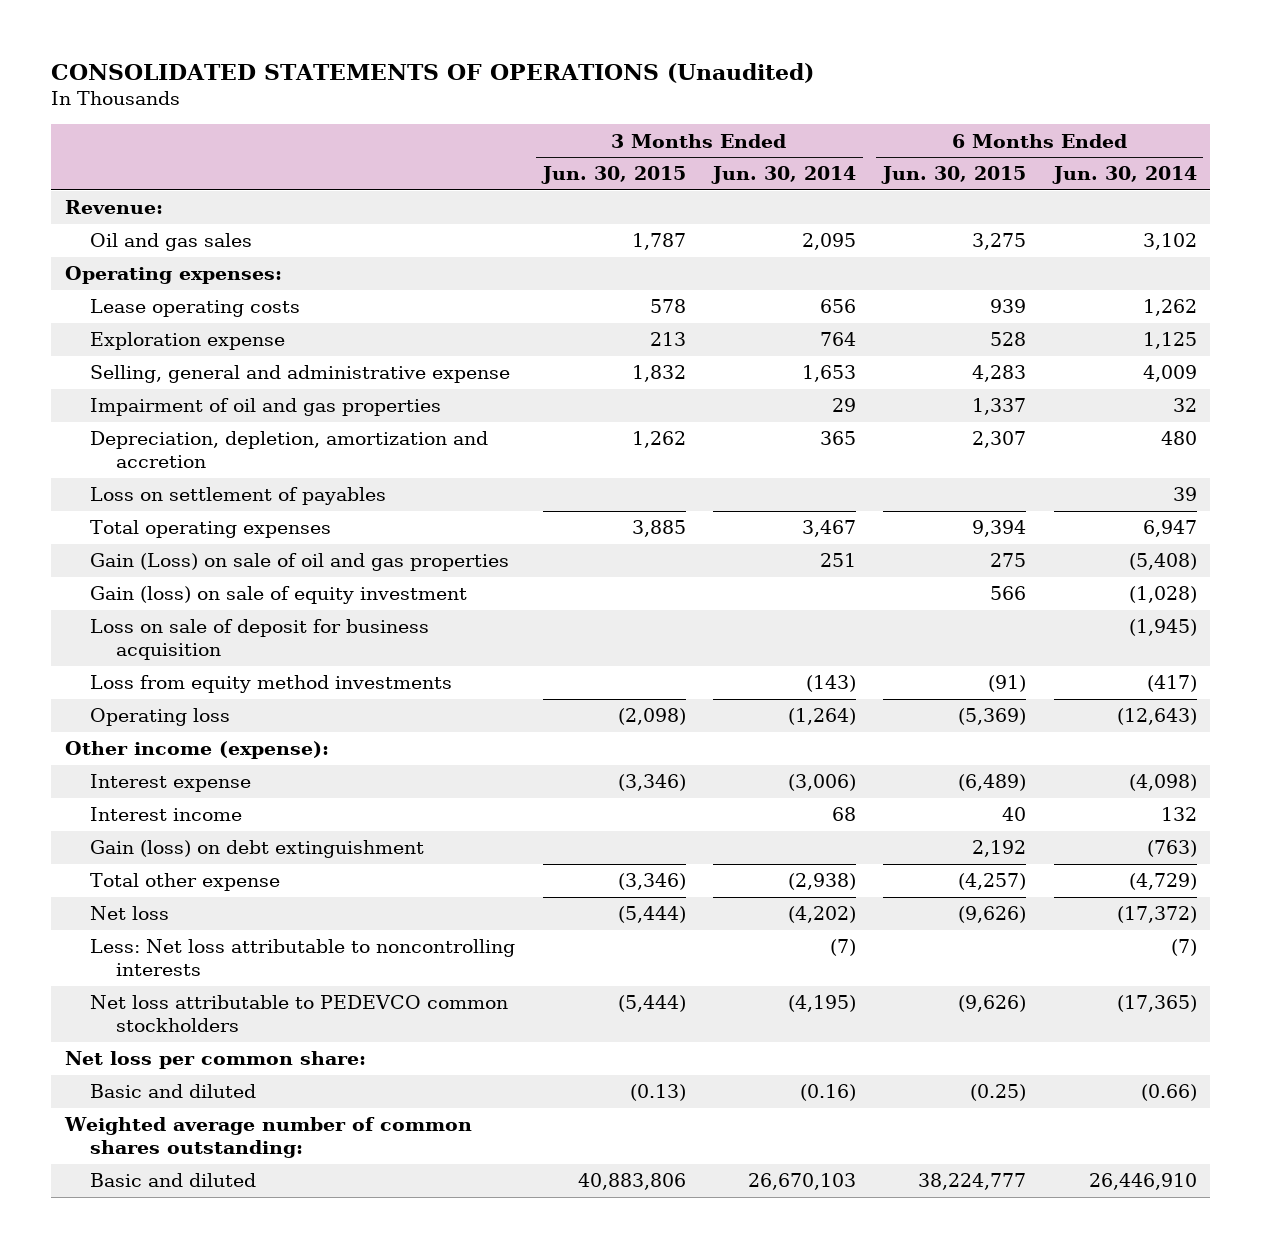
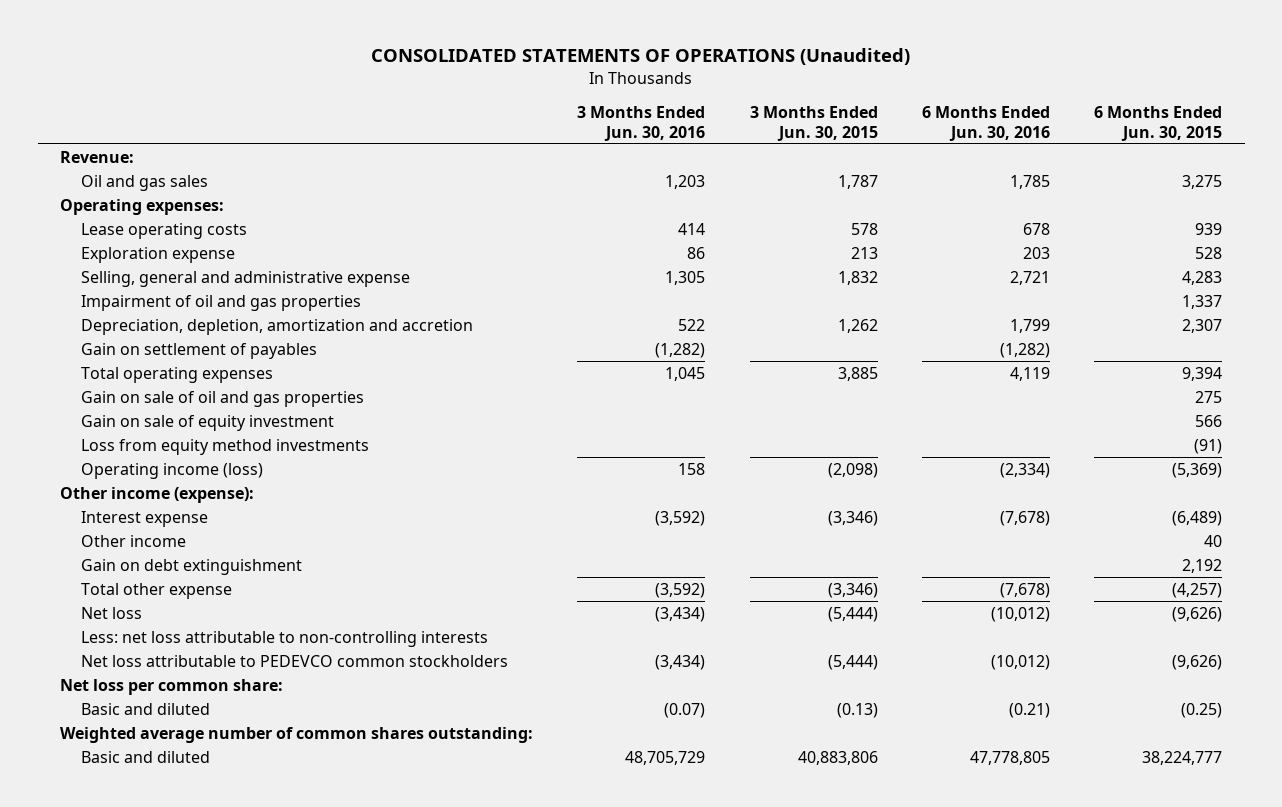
[710,166,856,185] Jun. 30, 2014 -> none
[1051,166,1197,185] Jun. 30, 2014 -> none
none -> [577,105,706,141] 3 Months Ended Jun. 30, 2016
none -> [922,105,1051,141] 6 Months Ended Jun. 30, 2016
[90,487,387,506] Loss on settlement of payables -> [80,342,317,359] Gain on settlement of payables
[90,619,430,661] Loss on sale of deposit for business acquisition -> none
[90,553,510,572] Gain (Loss) on sale of oil and gas properties -> [80,390,364,407] Gain on sale of oil and gas properties
[90,586,468,605] Gain (loss) on sale of equity investment -> [80,414,334,431] Gain on sale of equity investment
[90,708,231,727] Operating loss -> [80,462,263,479] Operating income (loss)
[90,807,243,822] Interest income -> none
none -> [80,534,186,547] Other income
[90,840,425,859] Gain (loss) on debt extinguishment -> [80,558,302,575] Gain on debt extinguishment
[90,939,516,977] Less: Net loss attributable to noncontrolling interests -> [80,630,488,647] Less: net loss attributable to non-controlling interests

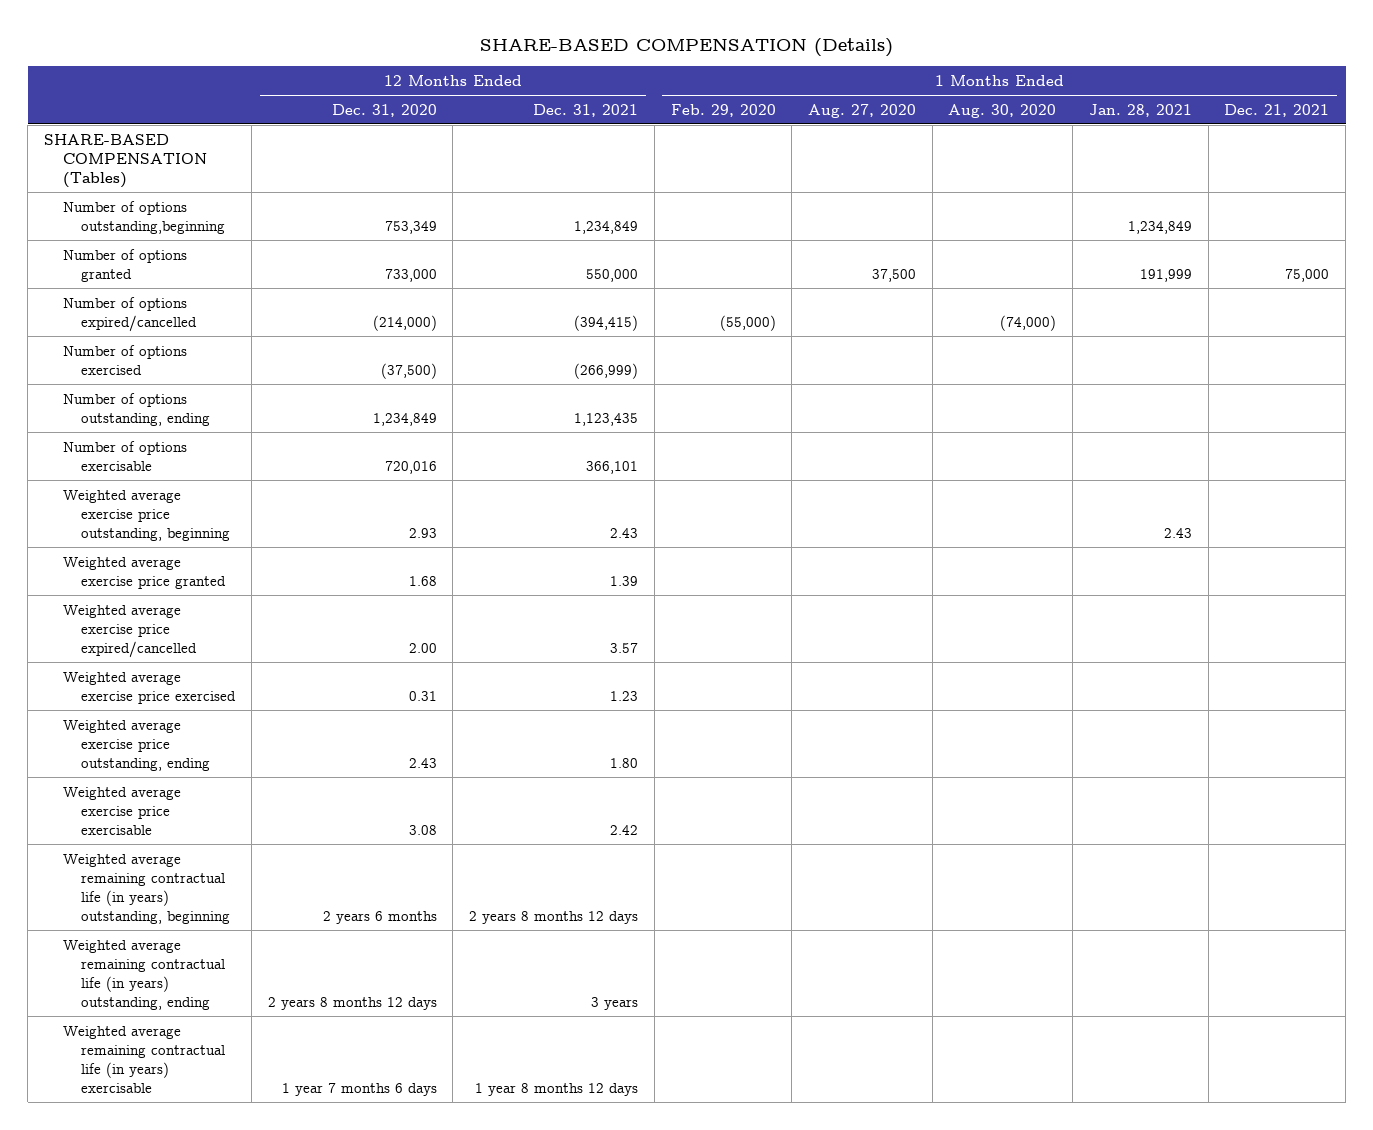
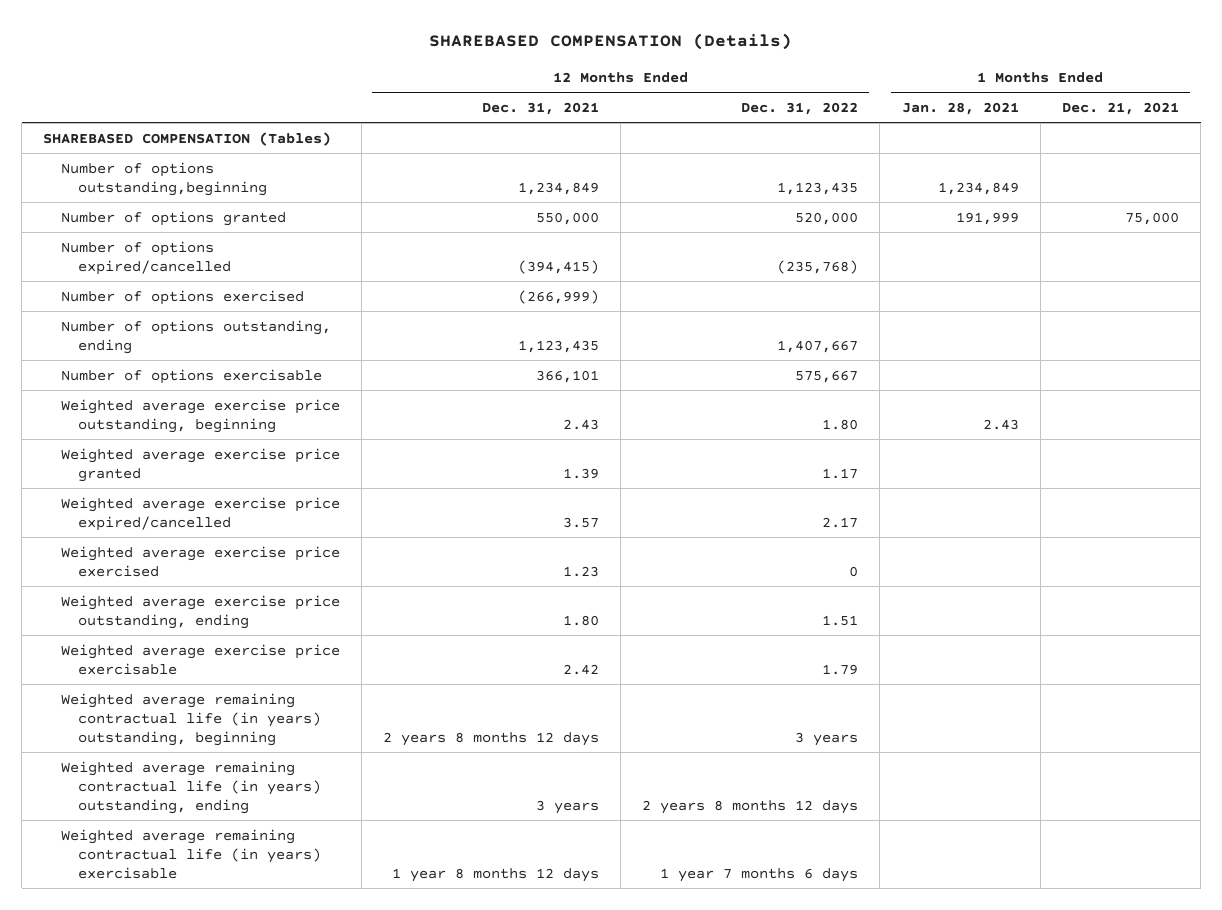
[479,38,893,58] SHARE-BASED COMPENSATION (Details) -> [429,33,793,51] SHAREBASED COMPENSATION (Details)
[331,103,437,117] Dec. 31, 2020 -> none
[670,103,776,117] Feb. 29, 2020 -> none
[807,103,916,118] Aug. 27, 2020 -> none
[948,103,1057,118] Aug. 30, 2020 -> none
none -> [741,101,859,115] Dec. 31, 2022
[44,133,207,188] SHARE-BASED COMPENSATION (Tables) -> [43,131,332,146] SHAREBASED COMPENSATION (Tables)

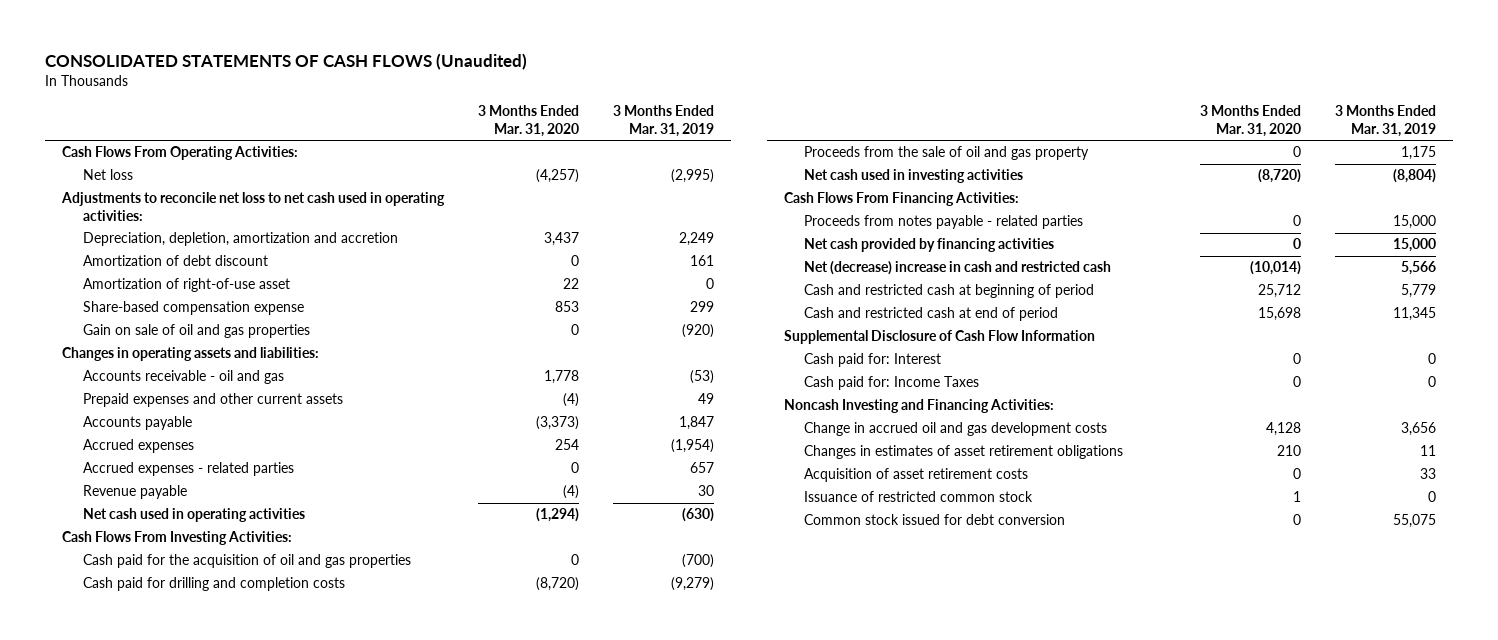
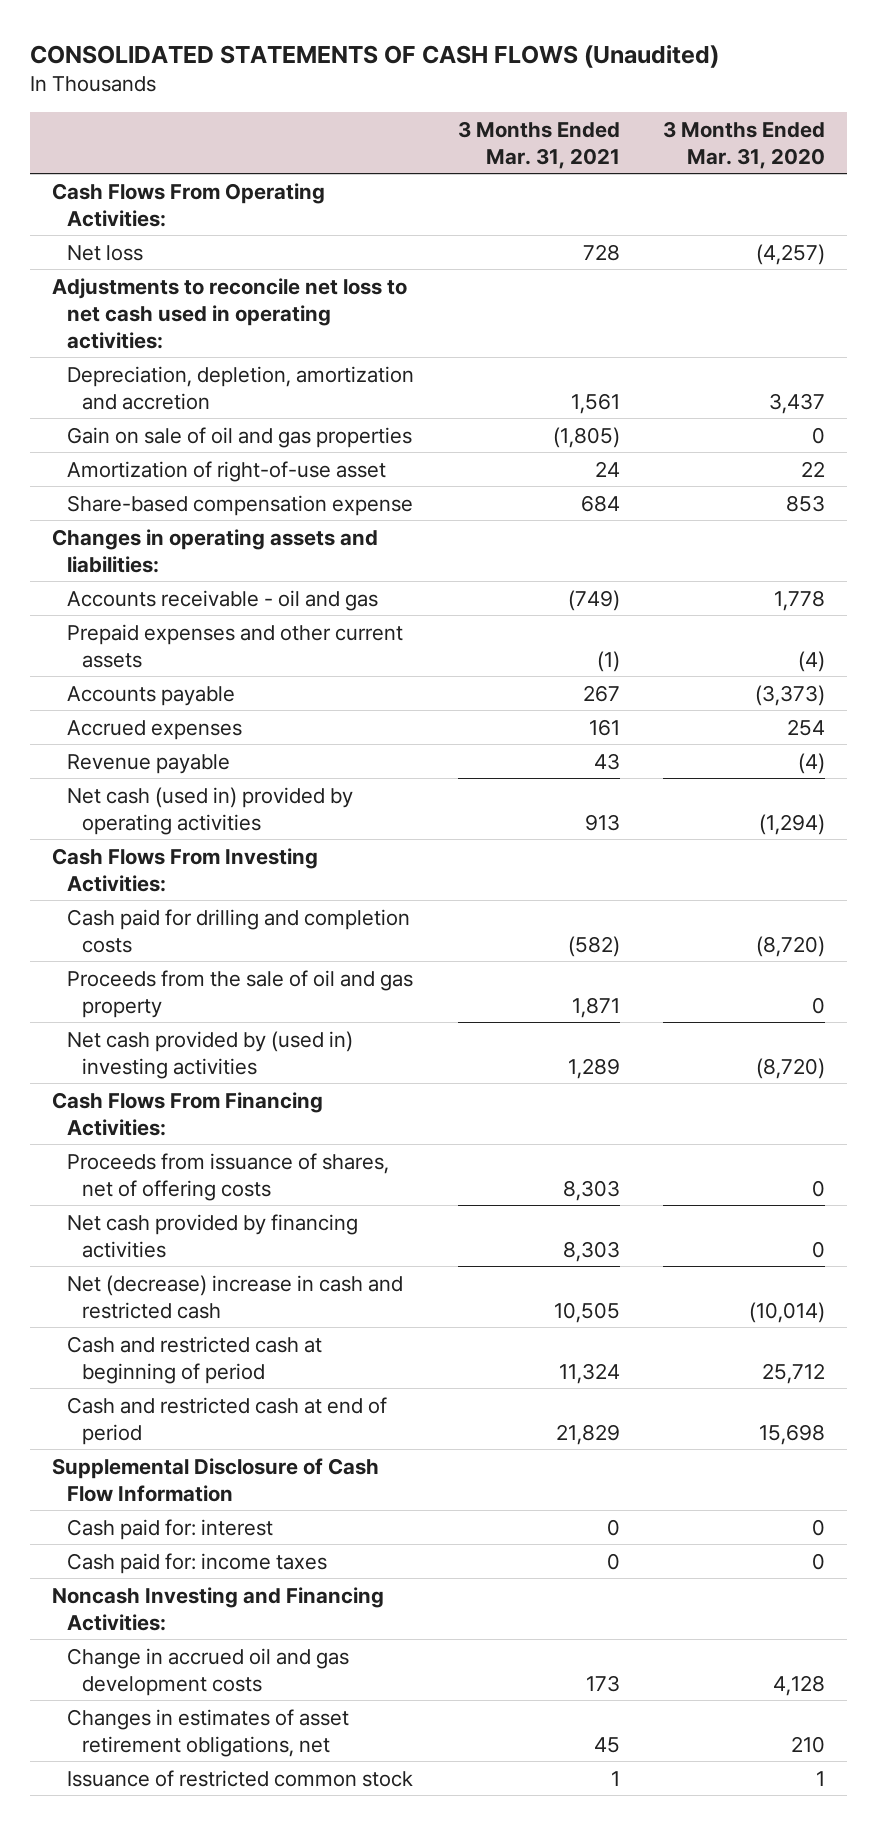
[612,105,714,137] 3 Months Ended Mar. 31, 2019 -> none
none -> [457,120,620,169] 3 Months Ended Mar. 31, 2021
[82,255,268,267] Amortization of debt discount -> none
[82,324,310,339] Gain on sale of oil and gas properties -> [67,426,413,448] Gain on sale of oil and gas properties
[82,462,294,477] Accrued expenses - related parties -> none
[82,508,305,523] Net cash used in operating activities -> [67,786,354,835] Net cash (used in) provided by operating activities
[82,554,411,569] Cash paid for the acquisition of oil and gas properties -> none
[804,169,1024,184] Net cash used in investing activities -> [67,1030,354,1079] Net cash provided by (used in) investing activities
[804,215,1084,230] Proceeds from notes payable - related parties -> none
none -> [67,1152,390,1201] Proceeds from issuance of shares, net of offering costs
[804,353,942,368] Cash paid for: Interest -> [67,1518,274,1540] Cash paid for: interest
[804,376,980,391] Cash paid for: Income Taxes -> [67,1552,328,1574] Cash paid for: income taxes
[804,468,1029,483] Acquisition of asset retirement costs -> none
[804,445,1124,460] Changes in estimates of asset retirement obligations -> [67,1708,350,1757] Changes in estimates of asset retirement obligations, net
[804,514,1066,526] Common stock issued for debt conversion -> none

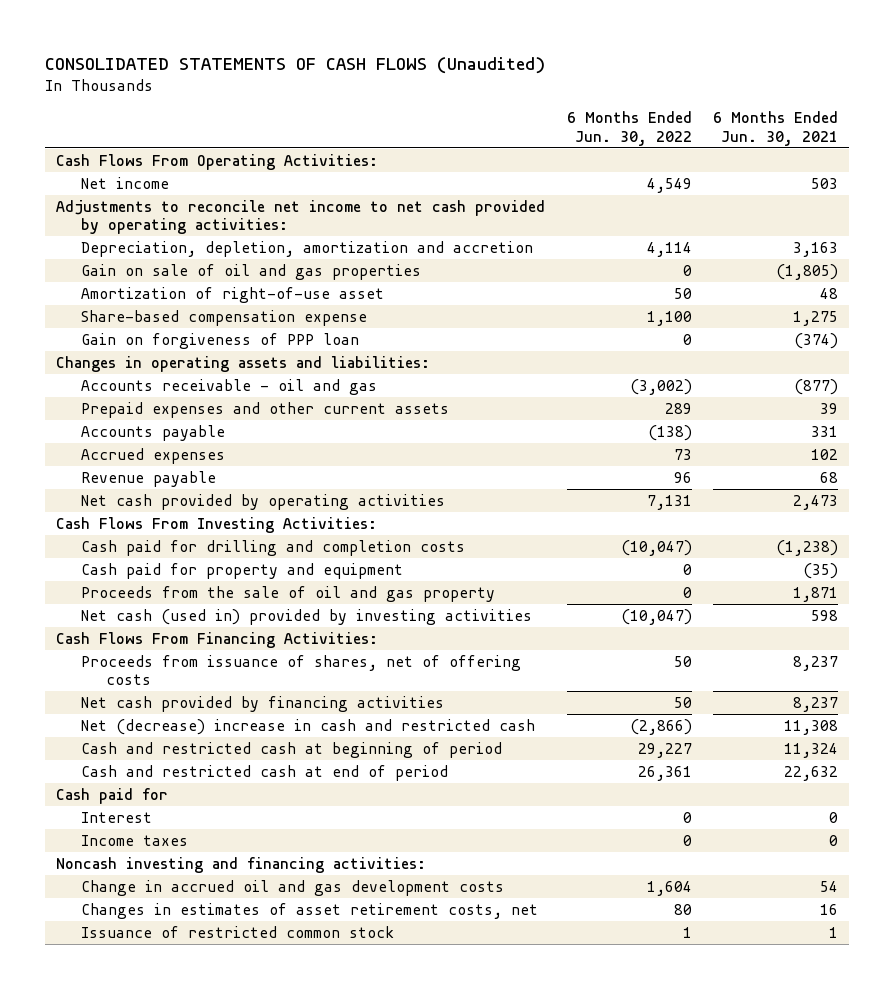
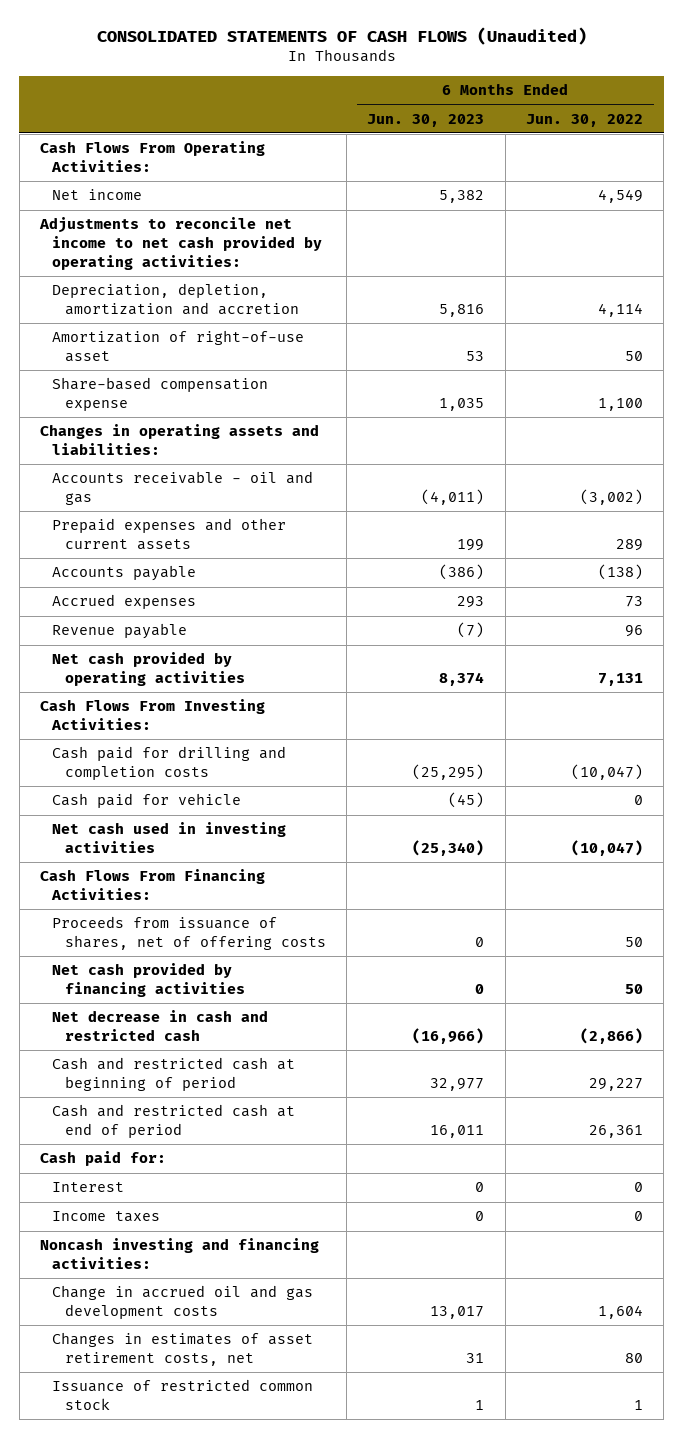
[713,111,839,146] 6 Months Ended Jun. 30, 2021 -> none
none -> [367,113,485,127] Jun. 30, 2023
[80,263,421,280] Gain on sale of oil and gas properties -> none
[80,332,359,349] Gain on forgiveness of PPP loan -> none
[80,562,403,579] Cash paid for property and equipment -> none
[80,585,495,602] Proceeds from the sale of oil and gas property -> none
none -> [52,793,242,809] Cash paid for vehicle
[80,608,532,625] Net cash (used in) provided by investing activities -> [52,822,287,854] Net cash used in investing activities
[80,718,535,735] Net (decrease) increase in cash and restricted cash -> [52,1010,269,1042] Net decrease in cash and restricted cash
[55,787,168,804] Cash paid for -> [39,1151,166,1167] Cash paid for:

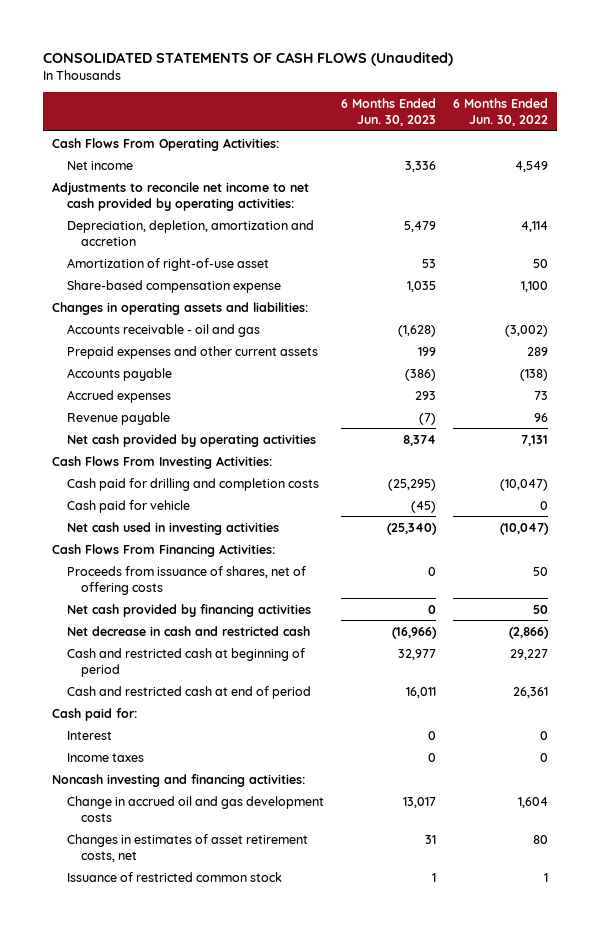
[439,190,485,204] 5,382 -> [404,160,436,172] 3,336
[439,304,485,318] 5,816 -> [403,220,436,232] 5,479
[421,489,485,506] (4,011) -> [397,324,436,337] (1,628)

